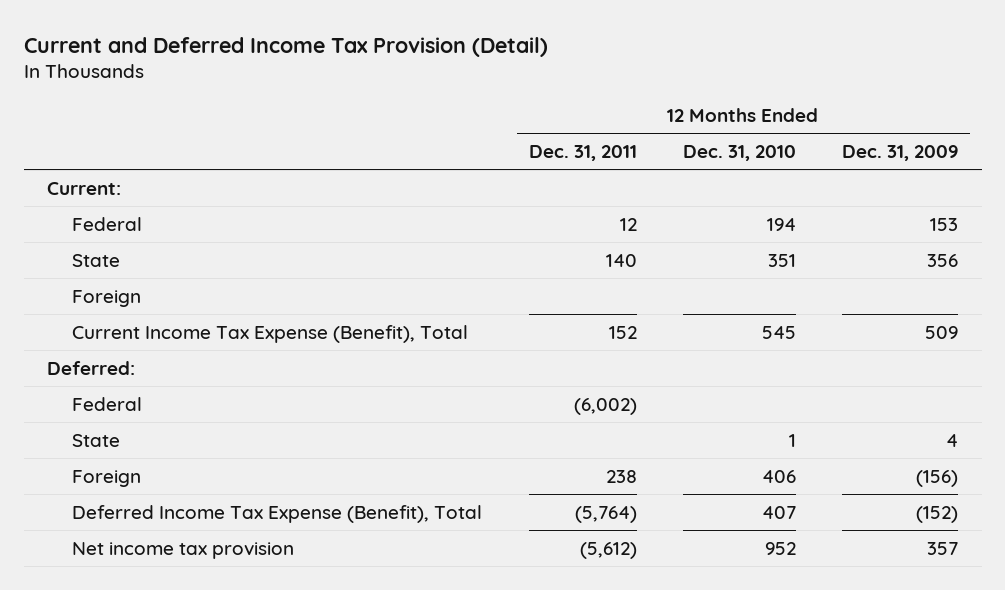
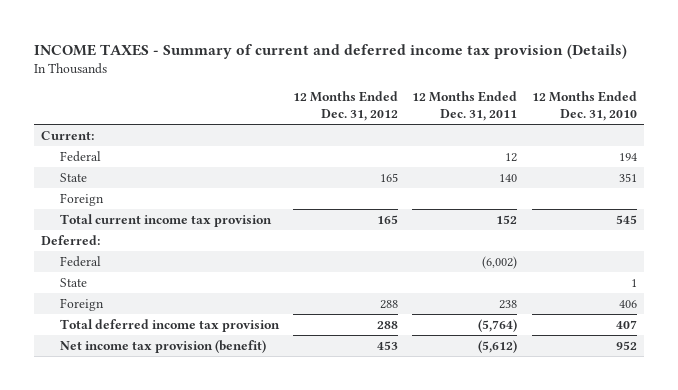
[23,36,548,57] Current and Deferred Income Tax Provision (Detail) -> [34,43,628,59] INCOME TAXES - Summary of current and deferred income tax provision (Details)
[842,144,959,161] Dec. 31, 2009 -> none
none -> [293,90,399,122] 12 Months Ended Dec. 31, 2012
[72,324,469,343] Current Income Tax Expense (Benefit), Total -> [59,213,272,227] Total current income tax provision
[72,504,483,523] Deferred Income Tax Expense (Benefit), Total -> [59,318,280,332] Total deferred income tax provision
[72,541,295,559] Net income tax provision -> [59,339,266,353] Net income tax provision (benefit)

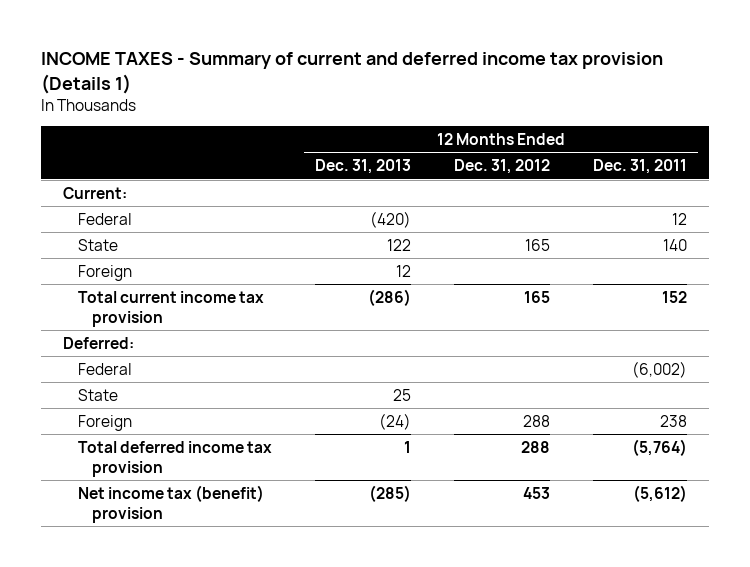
[34,43,628,59] INCOME TAXES - Summary of current and deferred income tax provision (Details) -> [41,52,664,94] INCOME TAXES - Summary of current and deferred income tax provision (Details 1)
[531,90,637,122] 12 Months Ended Dec. 31, 2010 -> none
none -> [314,159,411,175] Dec. 31, 2013
[59,339,266,353] Net income tax provision (benefit) -> [77,484,264,523] Net income tax (benefit) provision

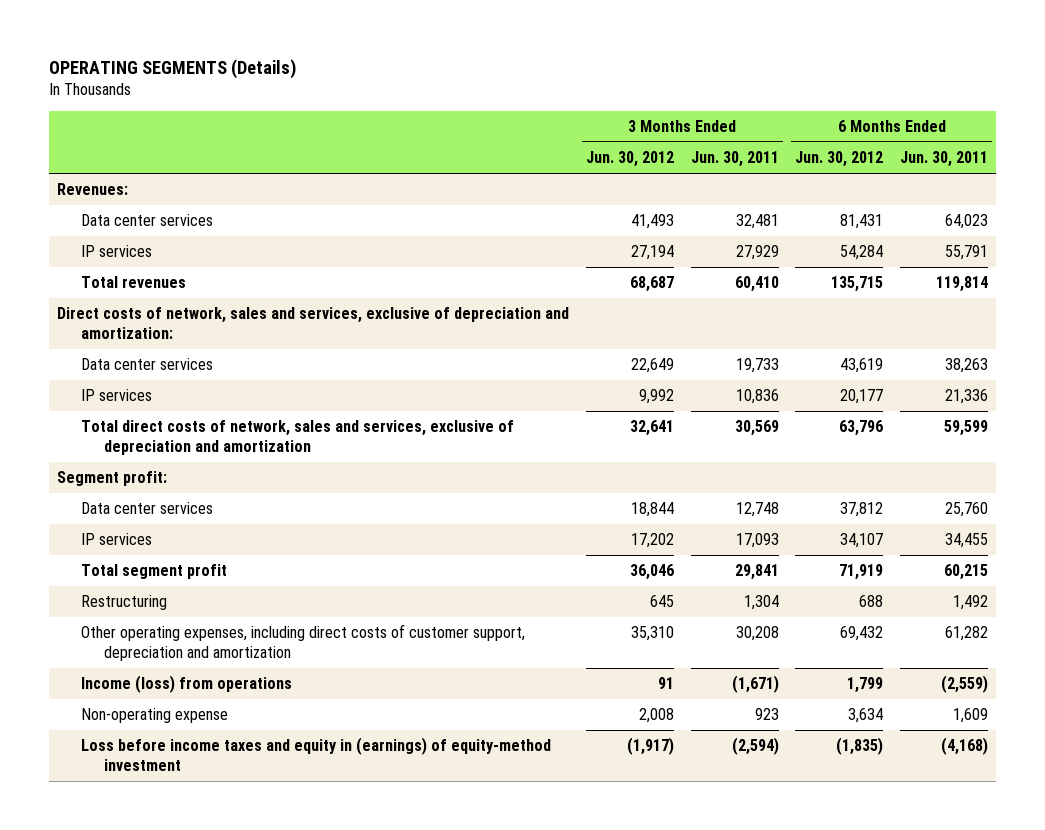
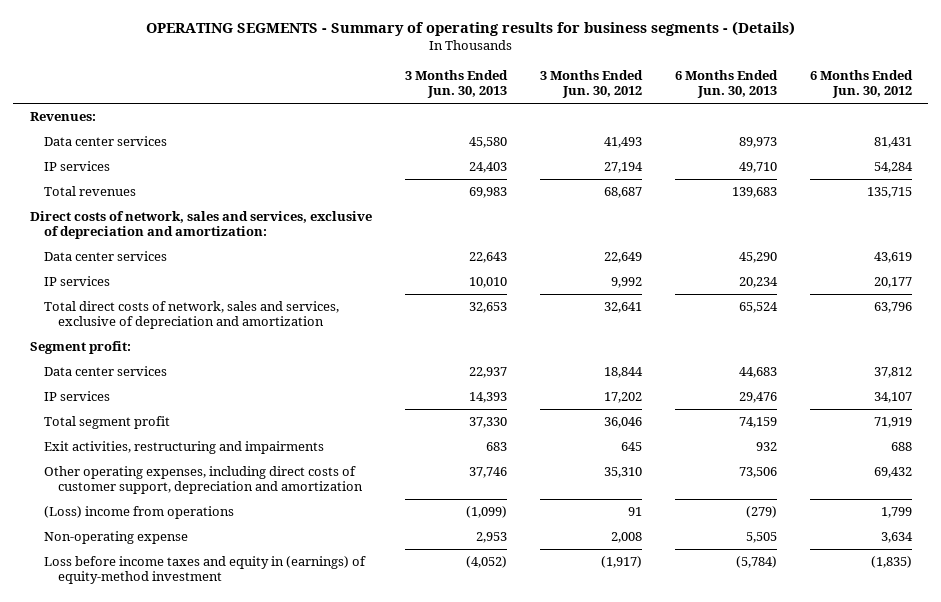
[49,58,297,79] OPERATING SEGMENTS (Details) -> [145,20,795,36] OPERATING SEGMENTS - Summary of operating results for business segments - (Details)
[690,151,779,168] Jun. 30, 2011 -> none
[899,151,988,168] Jun. 30, 2011 -> none
none -> [404,70,508,99] 3 Months Ended Jun. 30, 2013
none -> [674,70,778,99] 6 Months Ended Jun. 30, 2013
[80,595,167,611] Restructuring -> [43,441,324,455] Exit activities, restructuring and impairments
[80,675,292,694] Income (loss) from operations -> [43,506,234,520] (Loss) income from operations

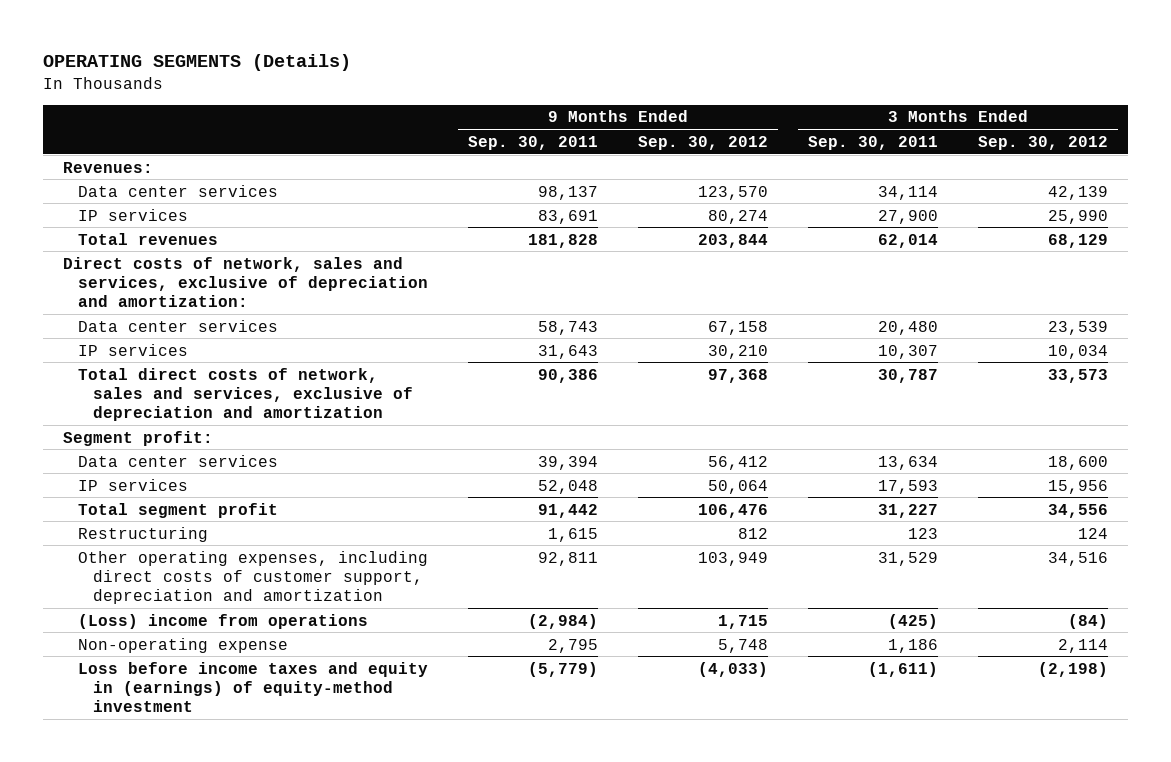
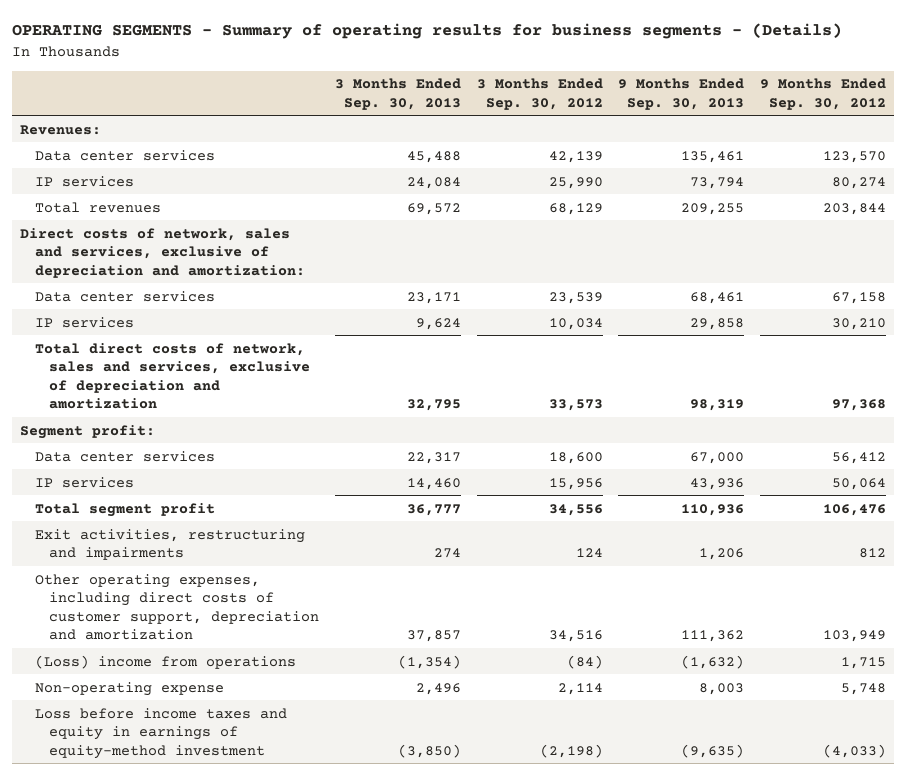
[42,54,351,72] OPERATING SEGMENTS (Details) -> [12,23,843,40] OPERATING SEGMENTS - Summary of operating results for business segments - (Details)
[467,135,598,150] Sep. 30, 2011 -> none
[807,135,938,150] Sep. 30, 2011 -> none
none -> [334,78,461,110] 3 Months Ended Sep. 30, 2013
none -> [618,78,745,110] 9 Months Ended Sep. 30, 2013
[77,526,208,542] Restructuring -> [34,528,305,561] Exit activities, restructuring and impairments
[77,661,428,712] Loss before income taxes and equity in (earnings) of equity-method investment -> [34,707,287,759] Loss before income taxes and equity in earnings of equity-method investment

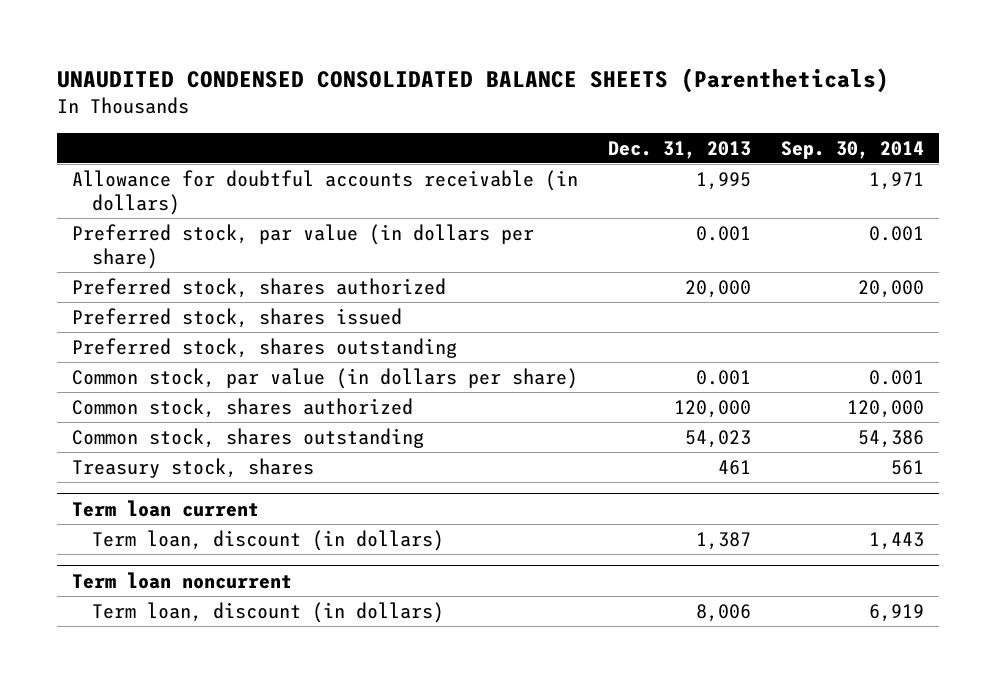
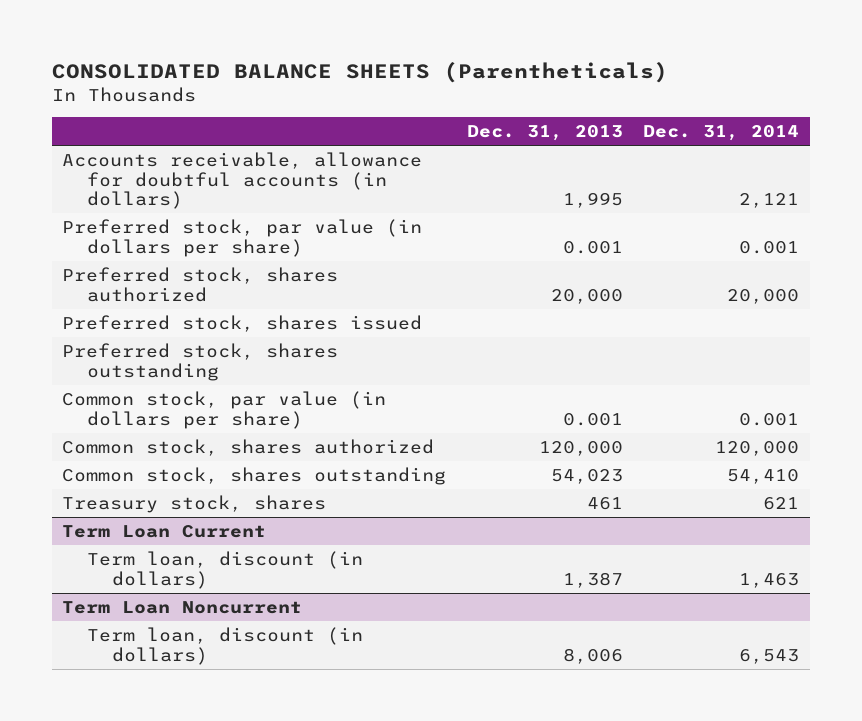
[56,67,889,93] UNAUDITED CONDENSED CONSOLIDATED BALANCE SHEETS (Parentheticals) -> [51,61,668,83] CONSOLIDATED BALANCE SHEETS (Parentheticals)
[781,140,925,159] Sep. 30, 2014 -> none
none -> [643,125,800,142] Dec. 31, 2014
[71,169,578,215] Allowance for doubtful accounts receivable (in dollars) -> [62,151,423,210] Accounts receivable, allowance for doubtful accounts (in dollars)
[71,499,259,517] Term loan current -> [62,524,267,538] Term Loan Current
[71,571,292,589] Term loan noncurrent -> [62,600,303,614] Term Loan Noncurrent

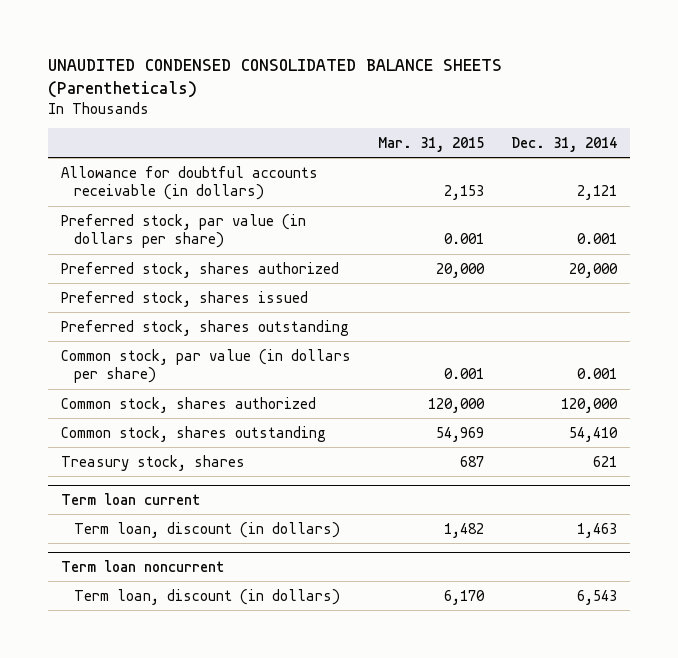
[51,61,668,83] CONSOLIDATED BALANCE SHEETS (Parentheticals) -> [47,58,502,98] UNAUDITED CONDENSED CONSOLIDATED BALANCE SHEETS (Parentheticals)
[466,125,623,142] Dec. 31, 2013 -> none
none -> [377,136,484,152] Mar. 31, 2015
[62,151,423,210] Accounts receivable, allowance for doubtful accounts (in dollars) -> [61,165,319,201] Allowance for doubtful accounts receivable (in dollars)
[62,524,267,538] Term Loan Current -> [61,492,202,505] Term loan current
[62,600,303,614] Term Loan Noncurrent -> [61,559,226,572] Term loan noncurrent

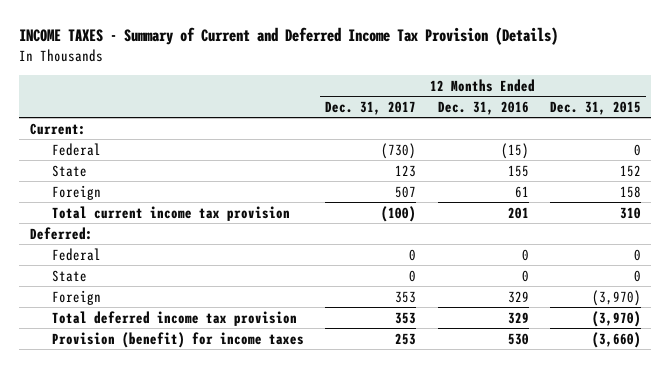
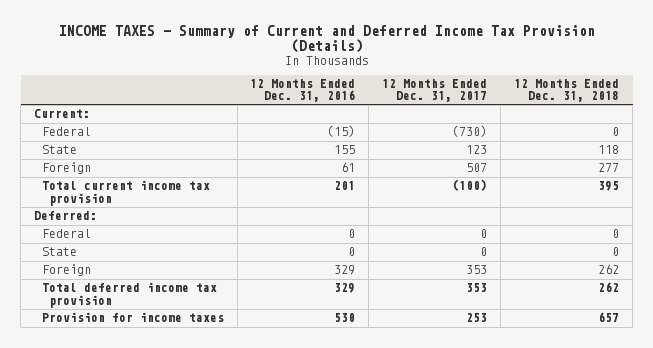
[549,100,641,115] Dec. 31, 2015 -> none
none -> [514,78,620,103] 12 Months Ended Dec. 31, 2018
[51,331,304,348] Provision (benefit) for income taxes -> [41,312,224,323] Provision for income taxes

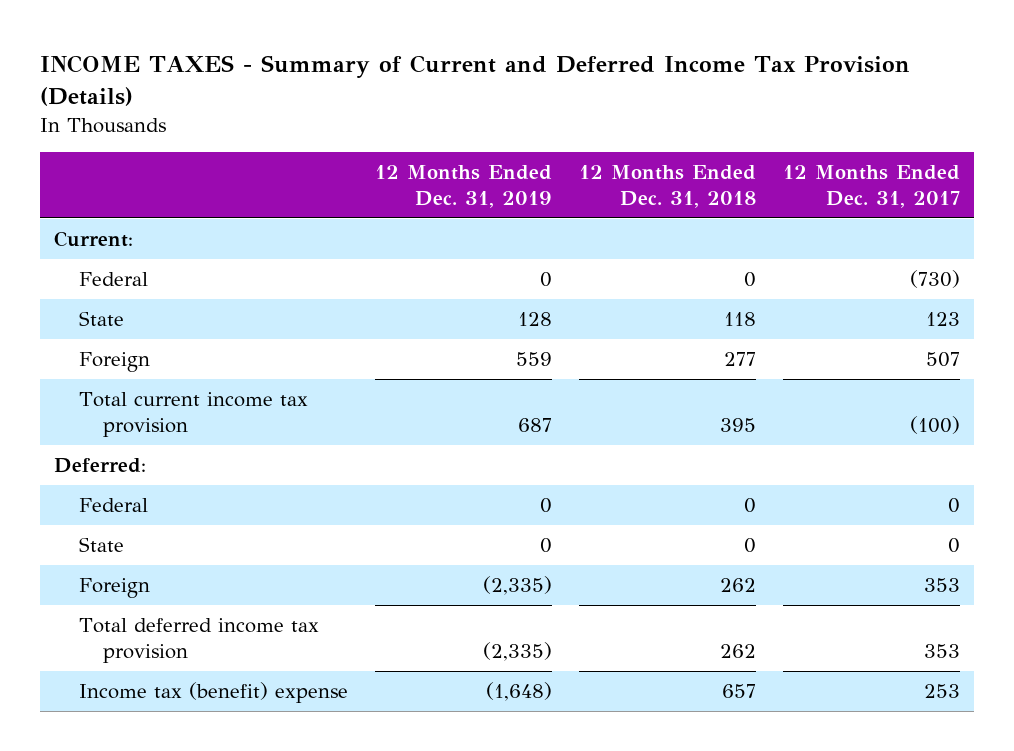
[250,78,356,103] 12 Months Ended Dec. 31, 2016 -> none
none -> [374,165,552,208] 12 Months Ended Dec. 31, 2019
[41,312,224,323] Provision for income taxes -> [78,682,348,704] Income tax (benefit) expense

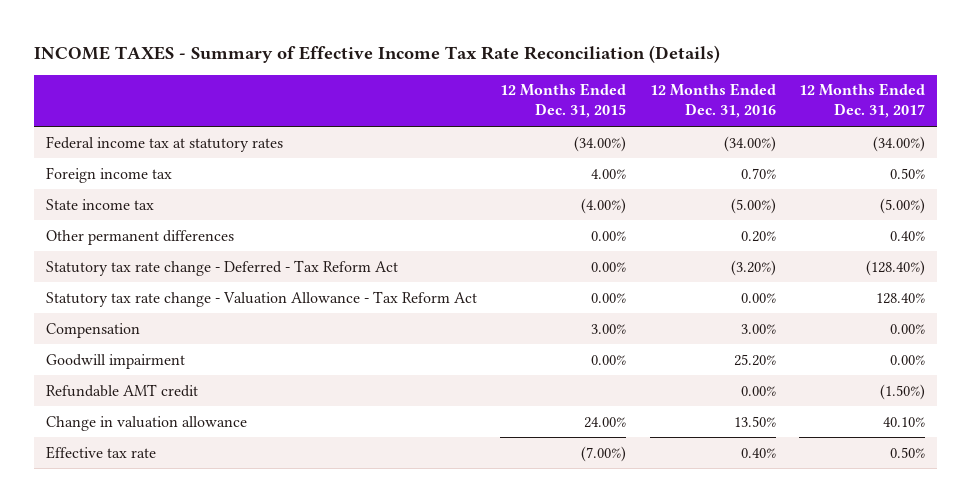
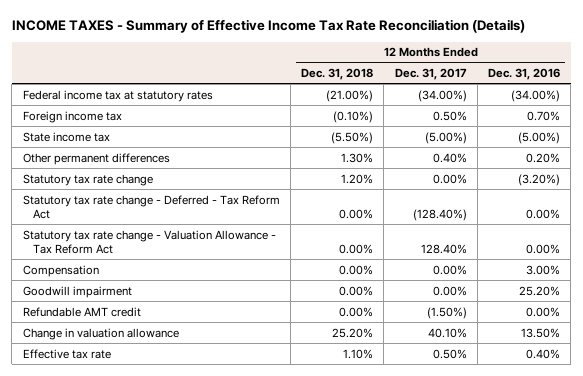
[500,83,627,119] 12 Months Ended Dec. 31, 2015 -> none
none -> [301,68,374,81] Dec. 31, 2018
none -> [22,173,153,186] Statutory tax rate change
[730,259,776,276] (3.20%) -> [526,208,561,219] 0.00%

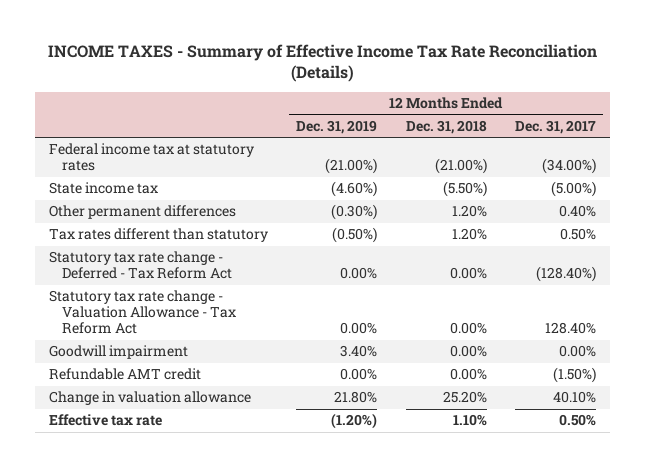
[488,68,561,81] Dec. 31, 2016 -> none
none -> [296,119,378,134] Dec. 31, 2019
[22,110,122,123] Foreign income tax -> none
[341,152,374,163] 1.30% -> [451,205,487,218] 1.20%
[22,173,153,186] Statutory tax rate change -> [49,228,269,243] Tax rates different than statutory
[432,173,467,184] 0.00% -> [559,228,596,241] 0.50%
[22,264,99,277] Compensation -> none

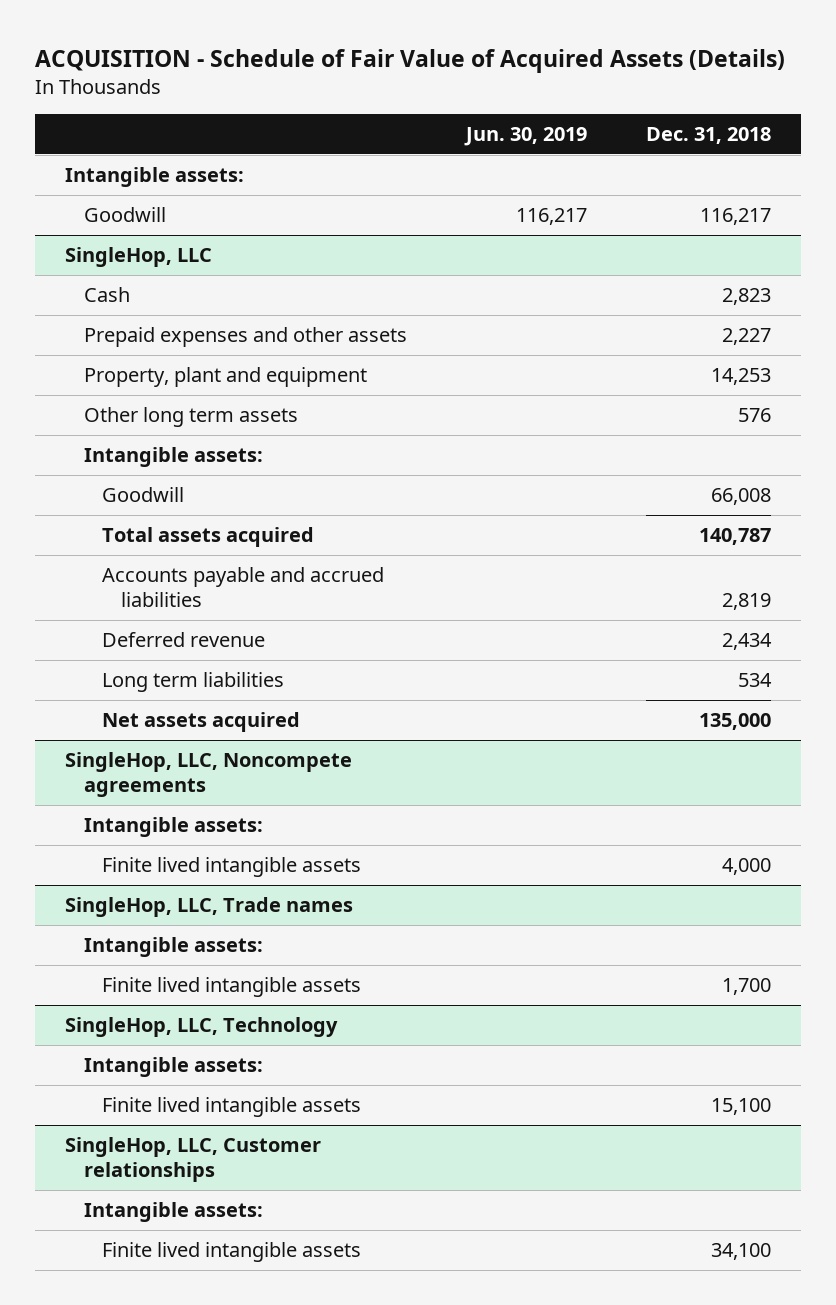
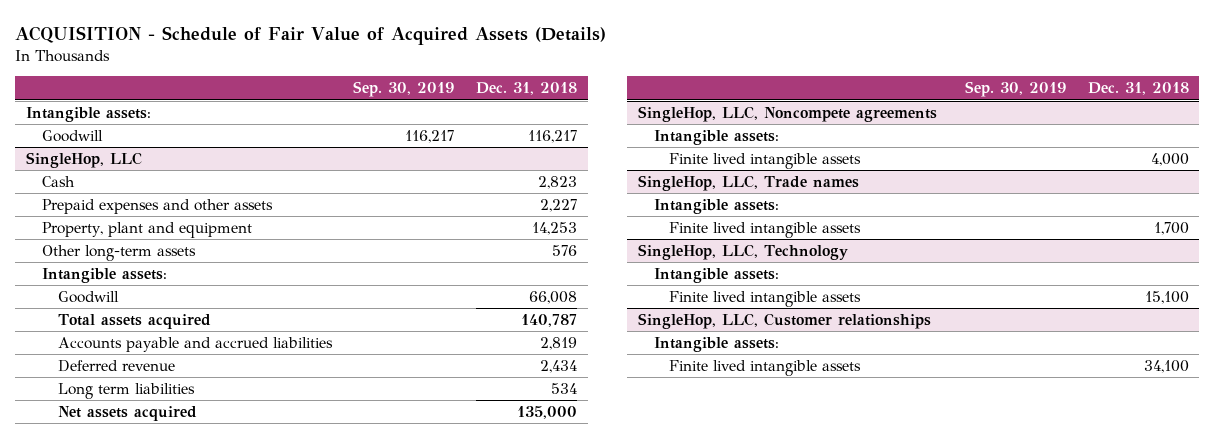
[464,127,588,147] Jun. 30, 2019 -> none
none -> [353,81,455,98] Sep. 30, 2019
[83,407,298,428] Other long term assets -> [41,244,196,261] Other long-term assets

